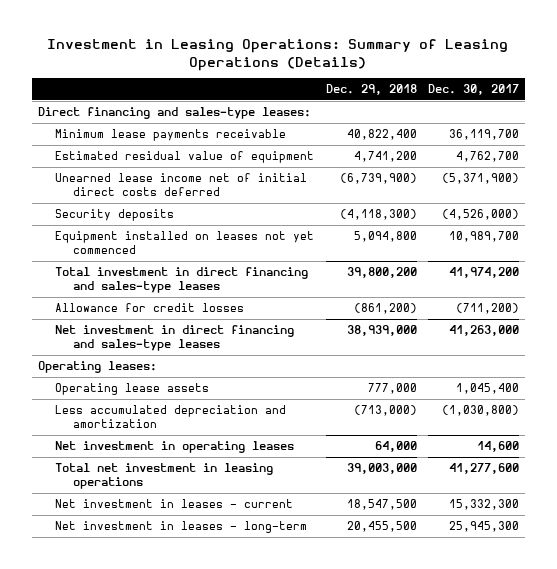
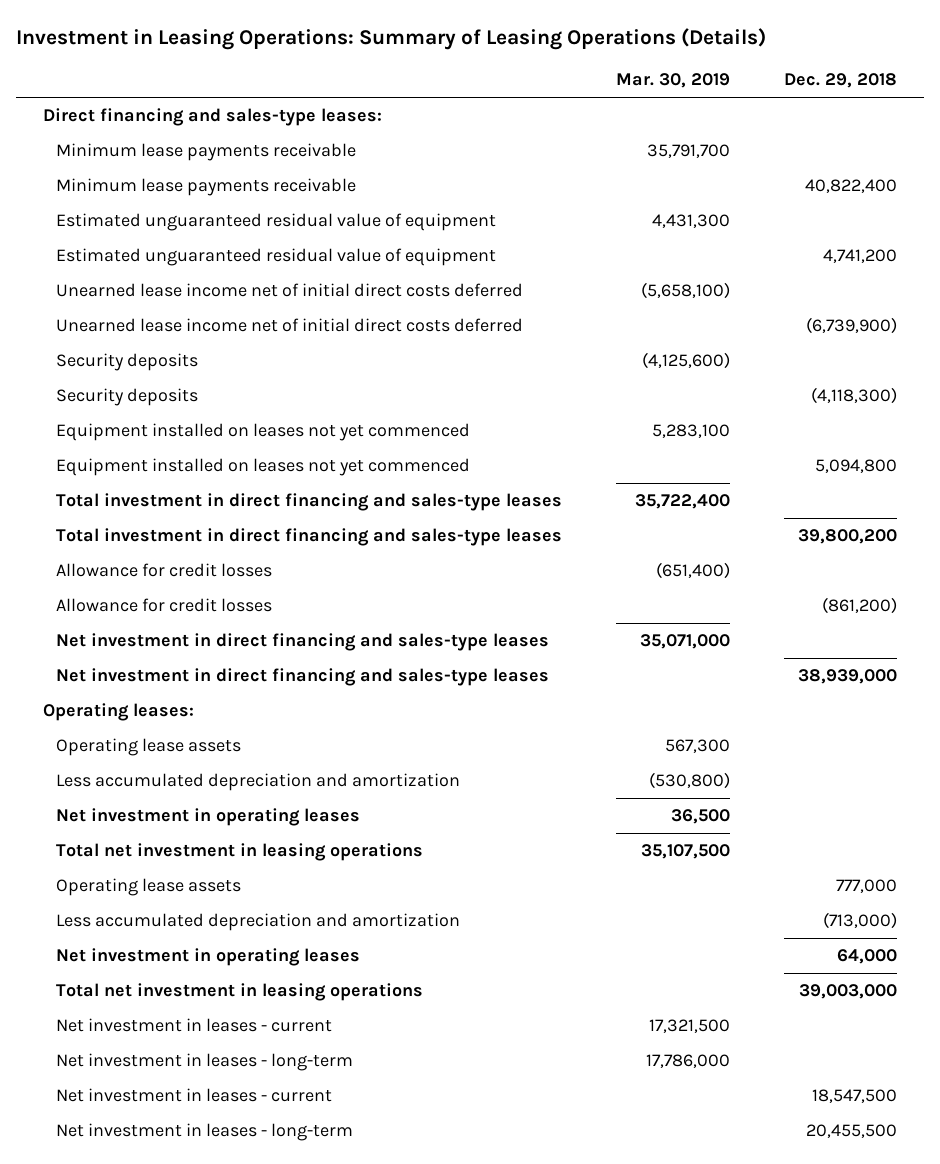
[428,84,520,96] Dec. 30, 2017 -> none
none -> [616,73,731,89] Mar. 30, 2019
none -> [56,143,357,162] Minimum lease payments receivable
none -> [56,213,497,232] Estimated unguaranteed residual value of equipment
[55,151,315,164] Estimated residual value of equipment -> [56,248,497,267] Estimated unguaranteed residual value of equipment
none -> [56,283,524,298] Unearned lease income net of initial direct costs deferred
none -> [56,353,199,372] Security deposits
none -> [56,423,471,442] Equipment installed on leases not yet commenced
none -> [56,493,563,512] Total investment in direct financing and sales-type leases
none -> [56,563,273,578] Allowance for credit losses
none -> [56,633,550,652] Net investment in direct financing and sales-type leases
none -> [56,738,242,757] Operating lease assets
none -> [56,773,461,792] Less accumulated depreciation and amortization
none -> [56,808,361,827] Net investment in operating leases
none -> [56,843,424,862] Total net investment in leasing operations
none -> [56,1018,333,1033] Net investment in leases - current
none -> [56,1053,354,1072] Net investment in leases - long-term

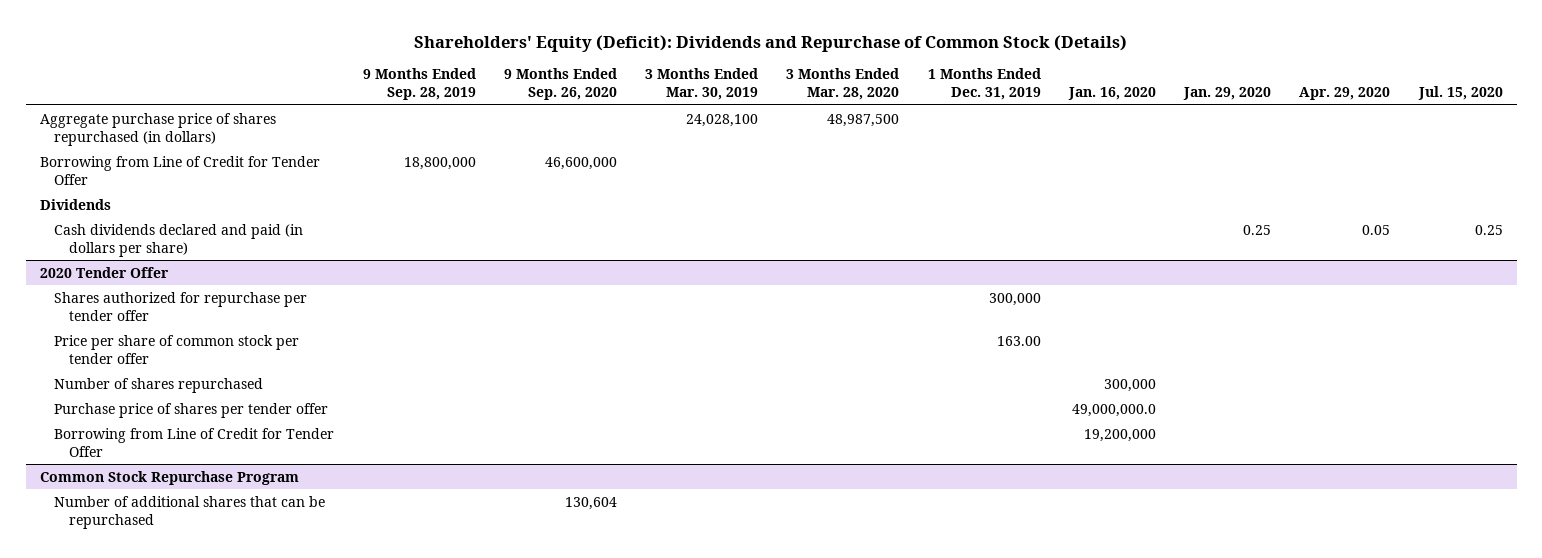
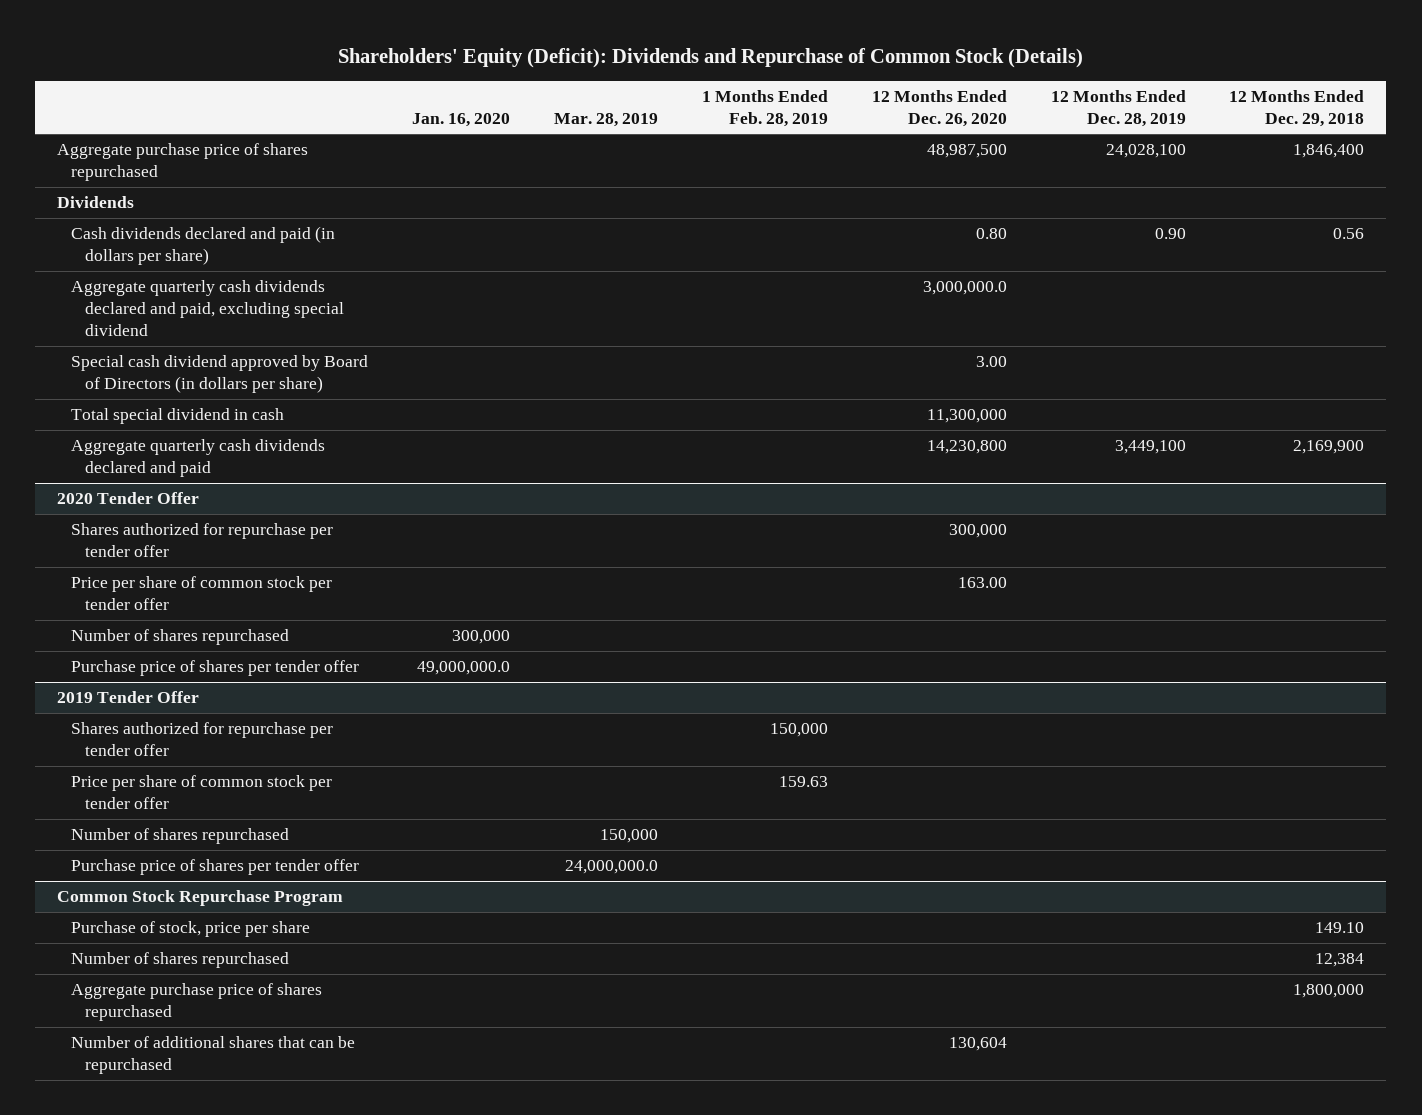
[362,68,476,101] 9 Months Ended Sep. 28, 2019 -> none
[503,68,617,101] 9 Months Ended Sep. 26, 2020 -> none
[645,68,759,101] 3 Months Ended Mar. 30, 2019 -> none
[786,68,900,101] 3 Months Ended Mar. 28, 2020 -> none
[927,68,1041,101] 1 Months Ended Dec. 31, 2019 -> none
[1183,87,1272,101] Jan. 29, 2020 -> none
[1299,87,1391,101] Apr. 29, 2020 -> none
[1417,86,1503,101] Jul. 15, 2020 -> none
none -> [553,112,658,127] Mar. 28, 2019
none -> [701,89,828,127] 1 Months Ended Feb. 28, 2019
none -> [871,89,1007,127] 12 Months Ended Dec. 26, 2020
none -> [1050,89,1186,127] 12 Months Ended Dec. 28, 2019
none -> [1229,89,1365,127] 12 Months Ended Dec. 29, 2018
[39,155,320,185] Borrowing from Line of Credit for Tender Offer -> none
[39,112,276,146] Aggregate purchase price of shares repurchased (in dollars) -> [57,143,309,182] Aggregate purchase price of shares repurchased
none -> [71,280,344,337] Aggregate quarterly cash dividends declared and paid, excluding special dividend
none -> [71,355,369,394] Special cash dividend approved by Board of Directors (in dollars per share)
none -> [71,408,285,425] Total special dividend in cash
none -> [71,439,326,478] Aggregate quarterly cash dividends declared and paid
[54,427,335,457] Borrowing from Line of Credit for Tender Offer -> none
none -> [57,691,200,704] 2019 Tender Offer
none -> [71,722,334,757] Shares authorized for repurchase per tender offer
none -> [71,775,333,810] Price per share of common stock per tender offer
none -> [71,828,290,845] Number of shares repurchased
none -> [71,859,360,876] Purchase price of shares per tender offer
none -> [71,921,311,938] Purchase of stock, price per share
none -> [71,952,290,969] Number of shares repurchased
none -> [71,983,323,1022] Aggregate purchase price of shares repurchased

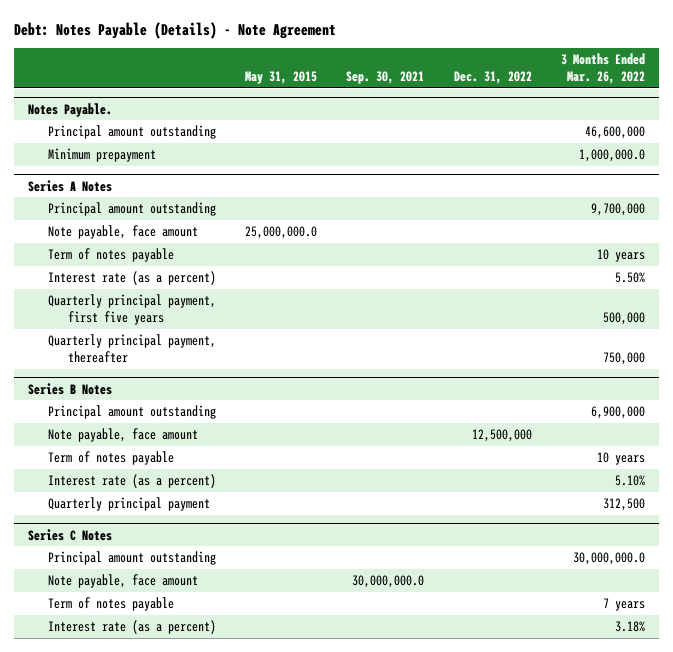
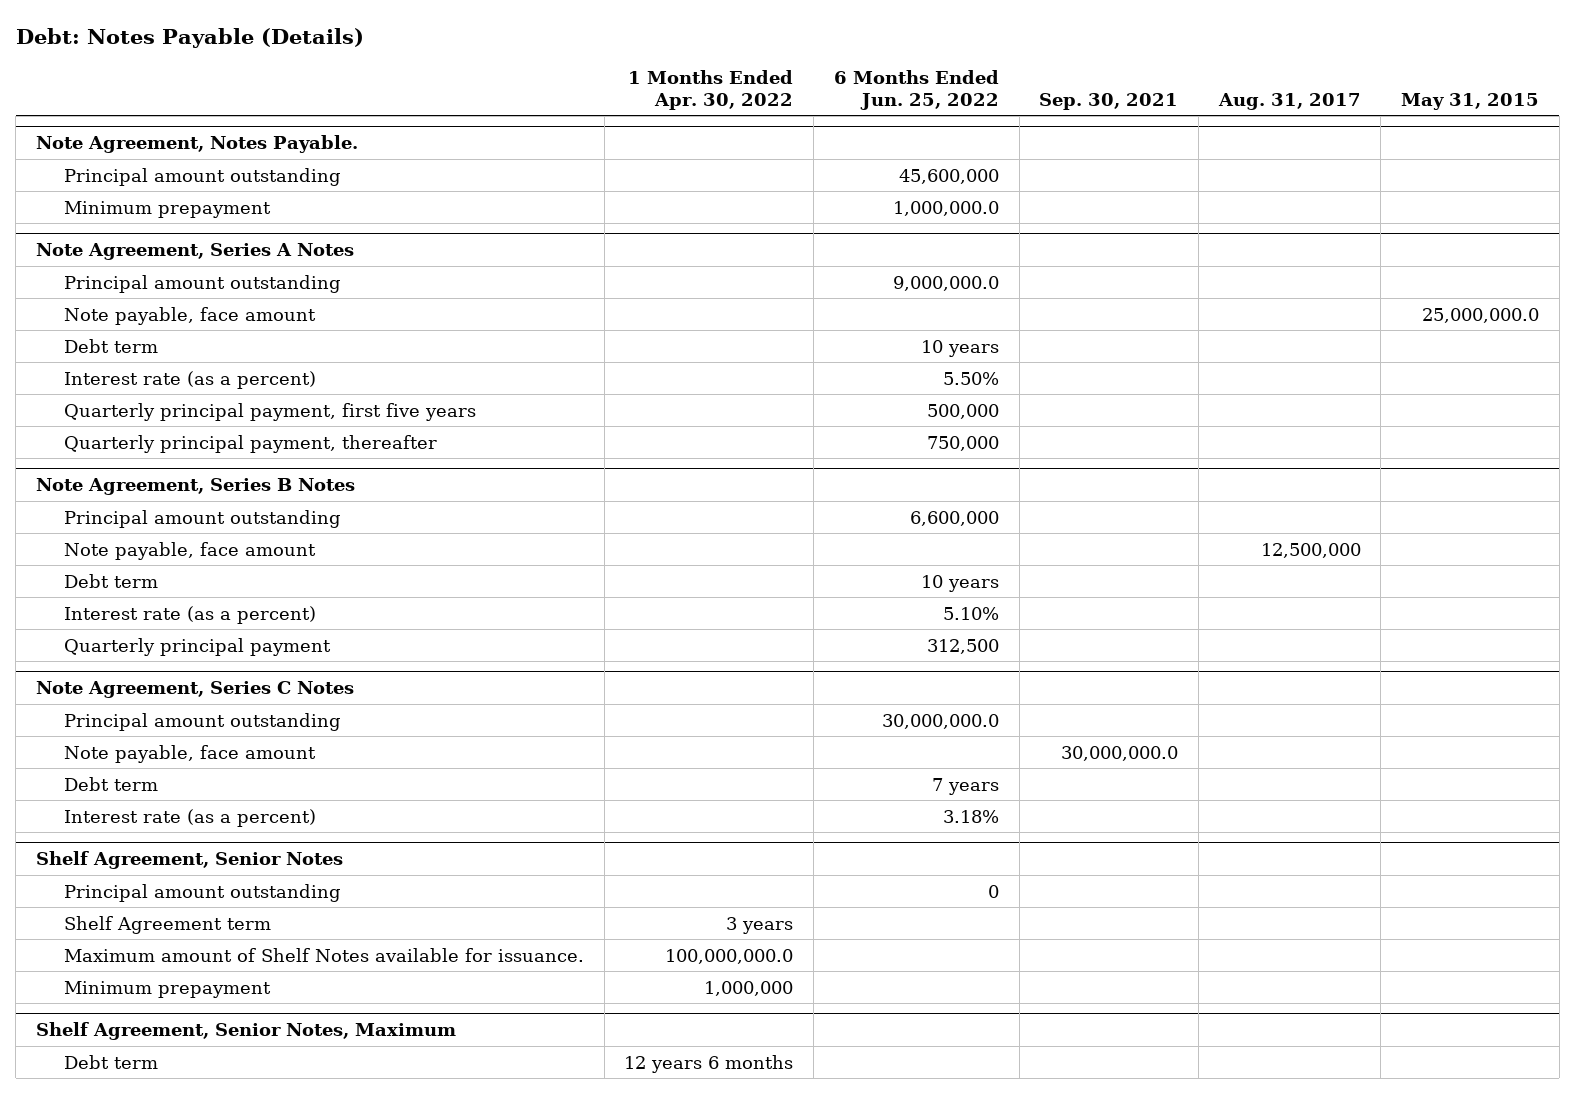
[13,21,336,39] Debt: Notes Payable (Details) - Note Agreement -> [15,27,364,48] Debt: Notes Payable (Details)
[453,71,532,85] Dec. 31, 2022 -> none
[560,53,645,85] 3 Months Ended Mar. 26, 2022 -> none
none -> [628,70,794,110] 1 Months Ended Apr. 30, 2022
none -> [833,70,999,110] 6 Months Ended Jun. 25, 2022
none -> [1217,92,1361,110] Aug. 31, 2017
[28,102,113,117] Notes Payable. -> [35,135,358,154] Note Agreement, Notes Payable.
[28,179,113,192] Series A Notes -> [35,243,354,261] Note Agreement, Series A Notes
[47,248,174,263] Term of notes payable -> [63,338,158,353] Debt term
[28,382,113,395] Series B Notes -> [35,478,355,496] Note Agreement, Series B Notes
[47,451,174,466] Term of notes payable -> [63,573,158,588] Debt term
[28,528,113,541] Series C Notes -> [35,681,354,699] Note Agreement, Series C Notes
[47,597,174,612] Term of notes payable -> [63,776,158,791] Debt term
none -> [35,851,343,870] Shelf Agreement, Senior Notes
none -> [63,883,341,902] Principal amount outstanding
none -> [63,915,271,934] Shelf Agreement term
none -> [63,947,584,962] Maximum amount of Shelf Notes available for issuance.
none -> [63,980,271,998] Minimum prepayment
none -> [35,1022,456,1041] Shelf Agreement, Senior Notes, Maximum
none -> [63,1054,158,1069] Debt term

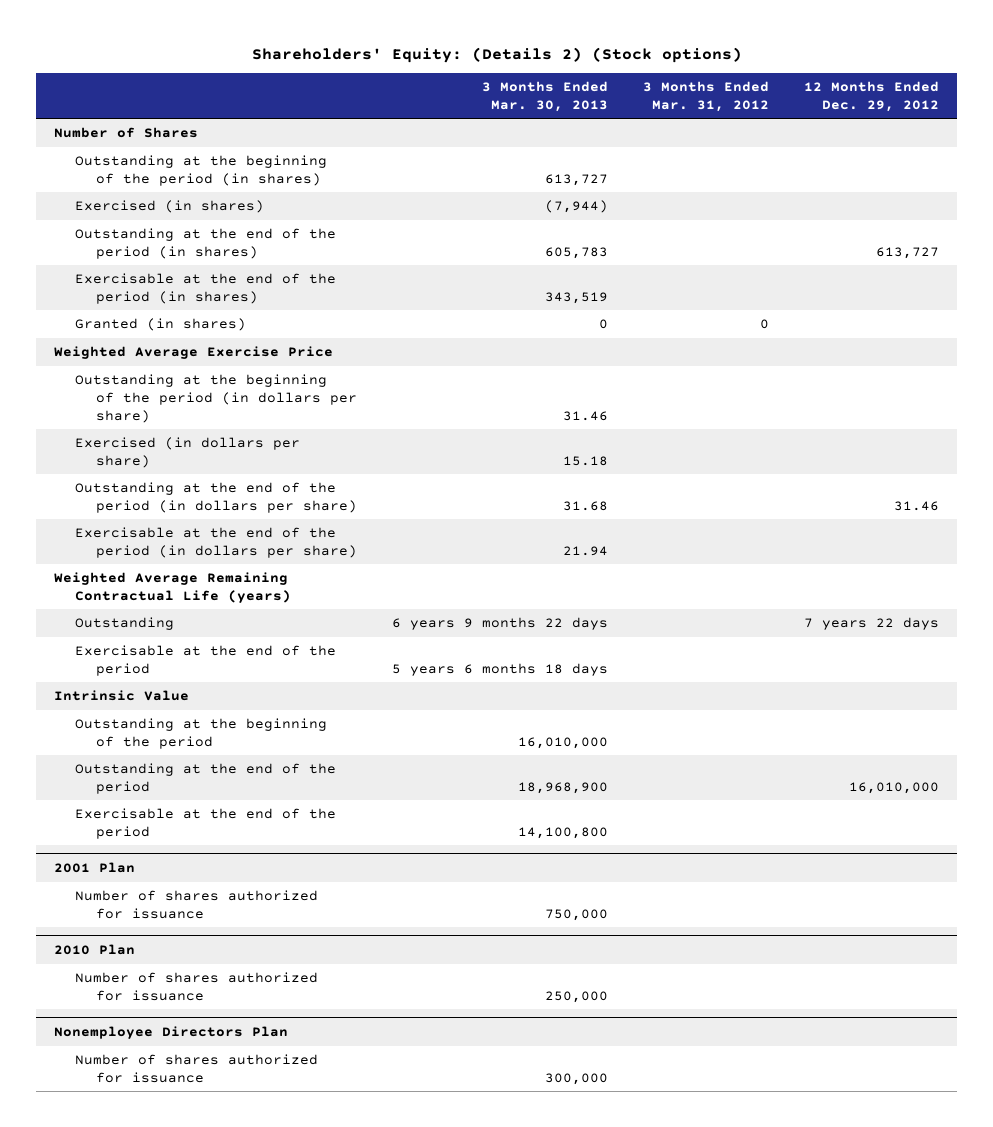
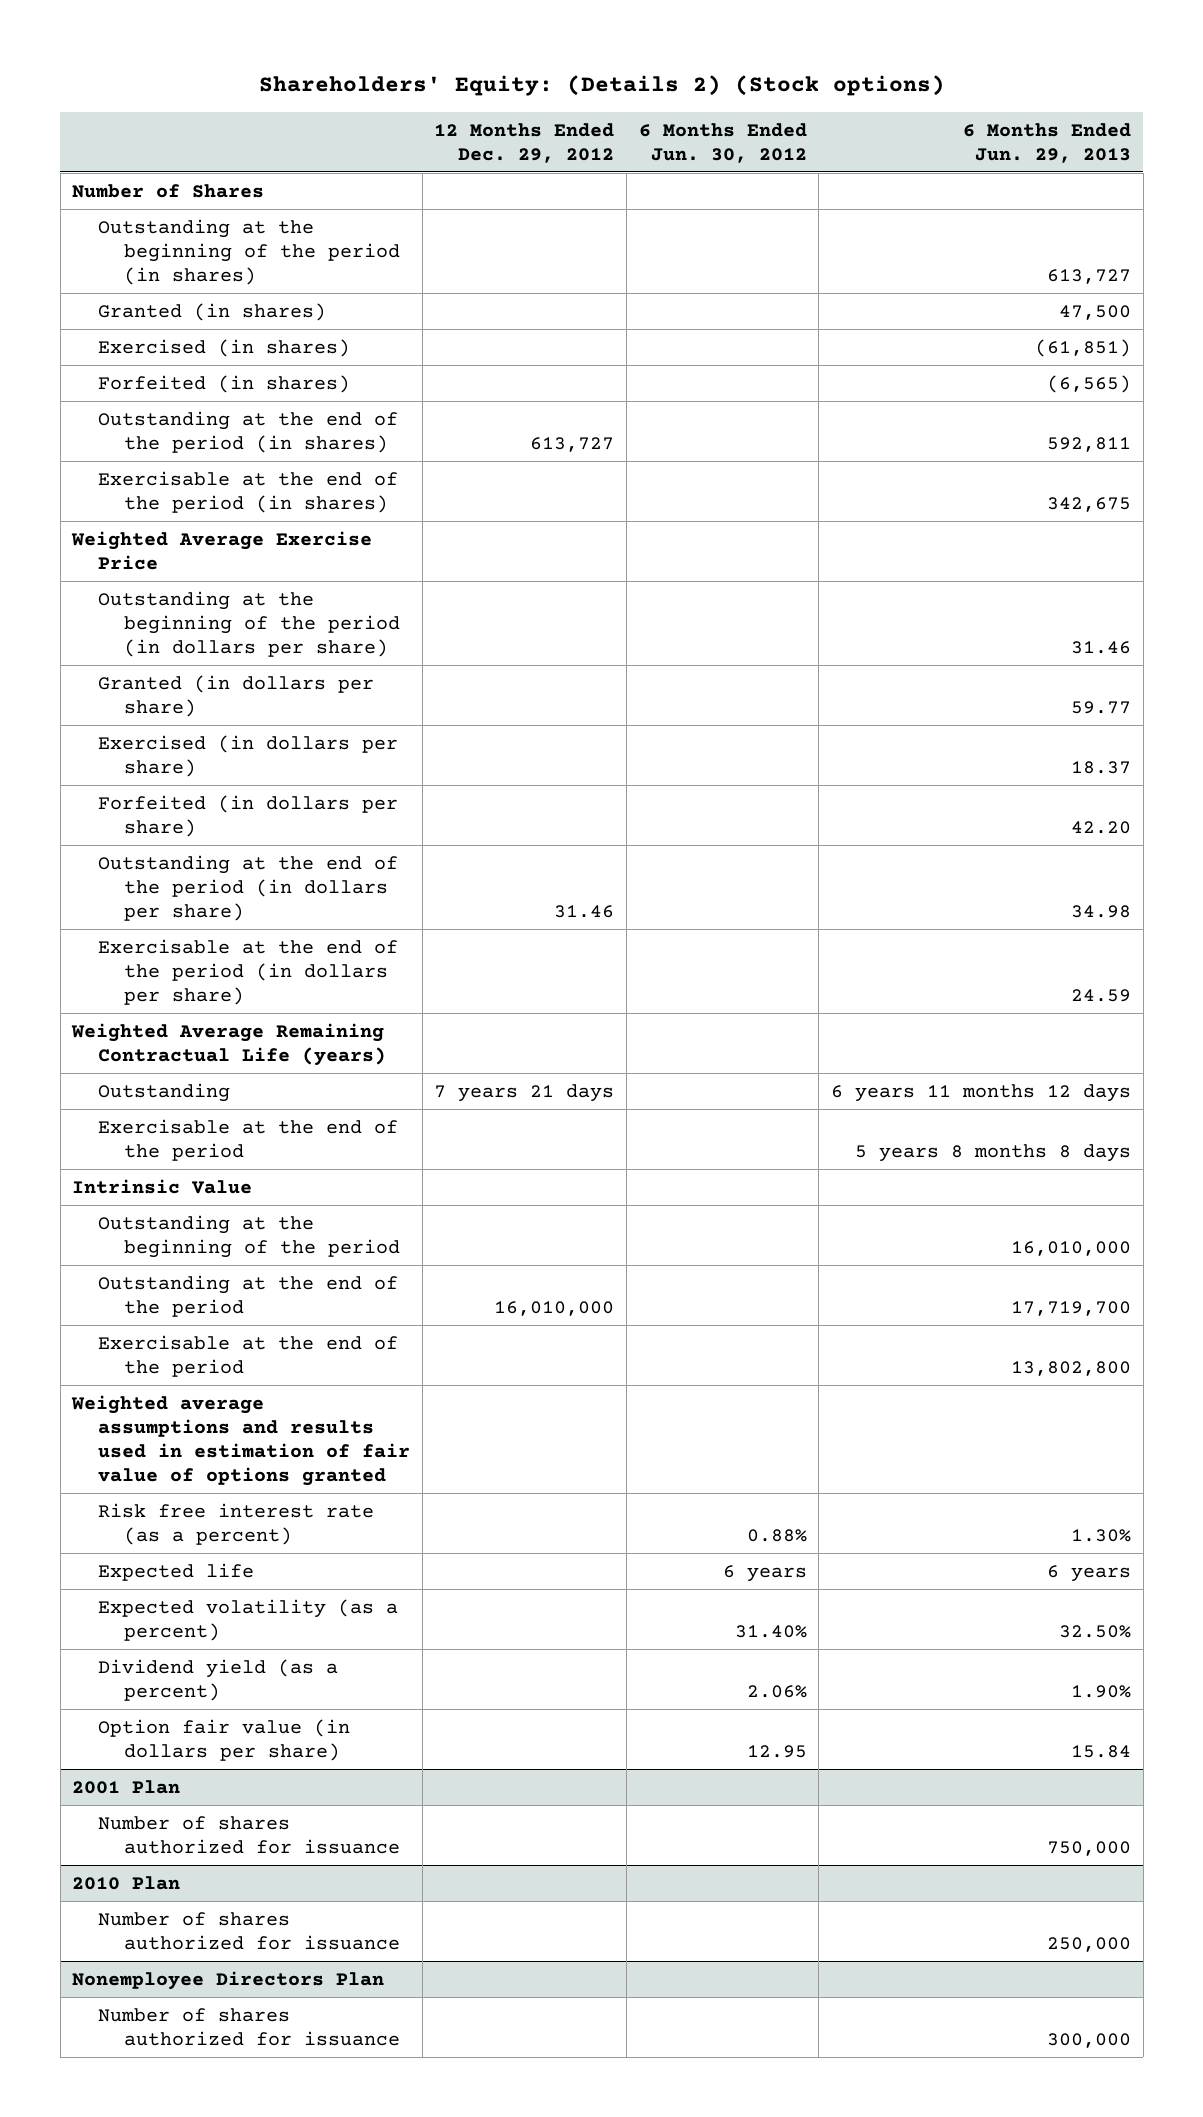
[482,81,609,112] 3 Months Ended Mar. 30, 2013 -> none
[643,81,770,112] 3 Months Ended Mar. 31, 2012 -> none
none -> [638,122,807,163] 6 Months Ended Jun. 30, 2012
none -> [963,122,1132,163] 6 Months Ended Jun. 29, 2013
[74,318,246,332] Granted (in shares) -> [98,303,327,322] Granted (in shares)
none -> [98,375,351,394] Forfeited (in shares)
none -> [98,675,375,717] Granted (in dollars per share)
none -> [98,795,399,837] Forfeited (in dollars per share)
[804,617,940,631] 7 years 22 days -> [434,1084,615,1103] 7 years 21 days
none -> [71,1395,411,1486] Weighted average assumptions and results used in estimation of fair value of options granted
none -> [98,1503,375,1545] Risk free interest rate (as a percent)
none -> [98,1563,255,1582] Expected life
none -> [98,1599,399,1641] Expected volatility (as a percent)
none -> [98,1659,339,1701] Dividend yield (as a percent)
none -> [98,1719,351,1761] Option fair value (in dollars per share)

